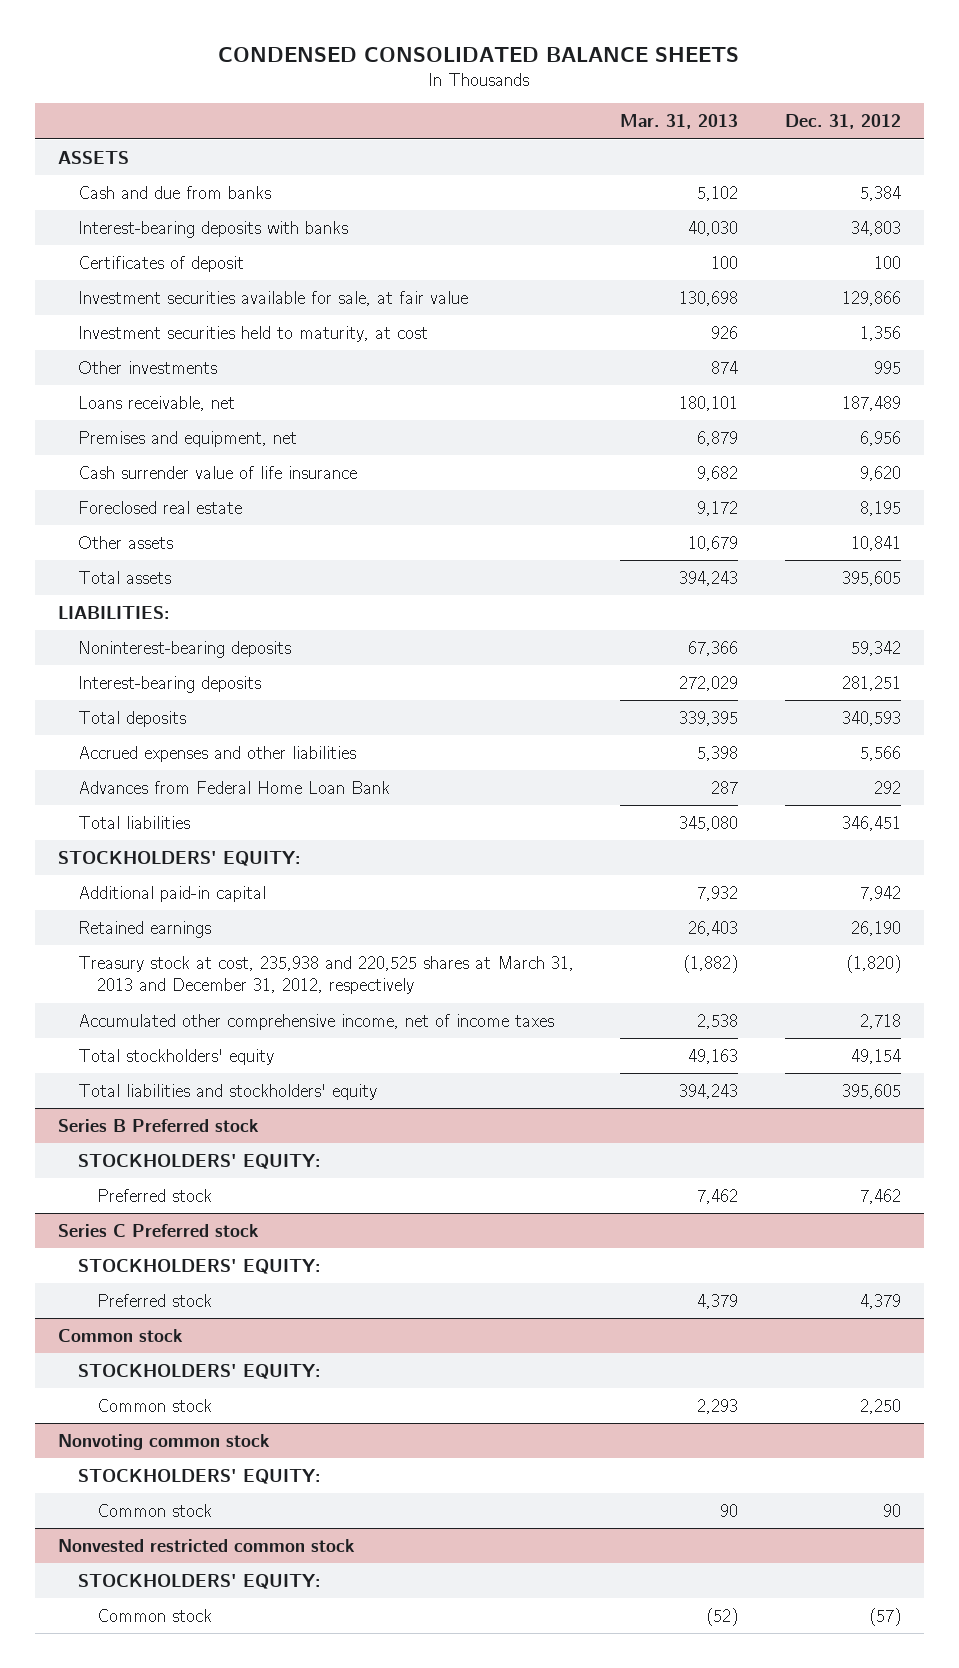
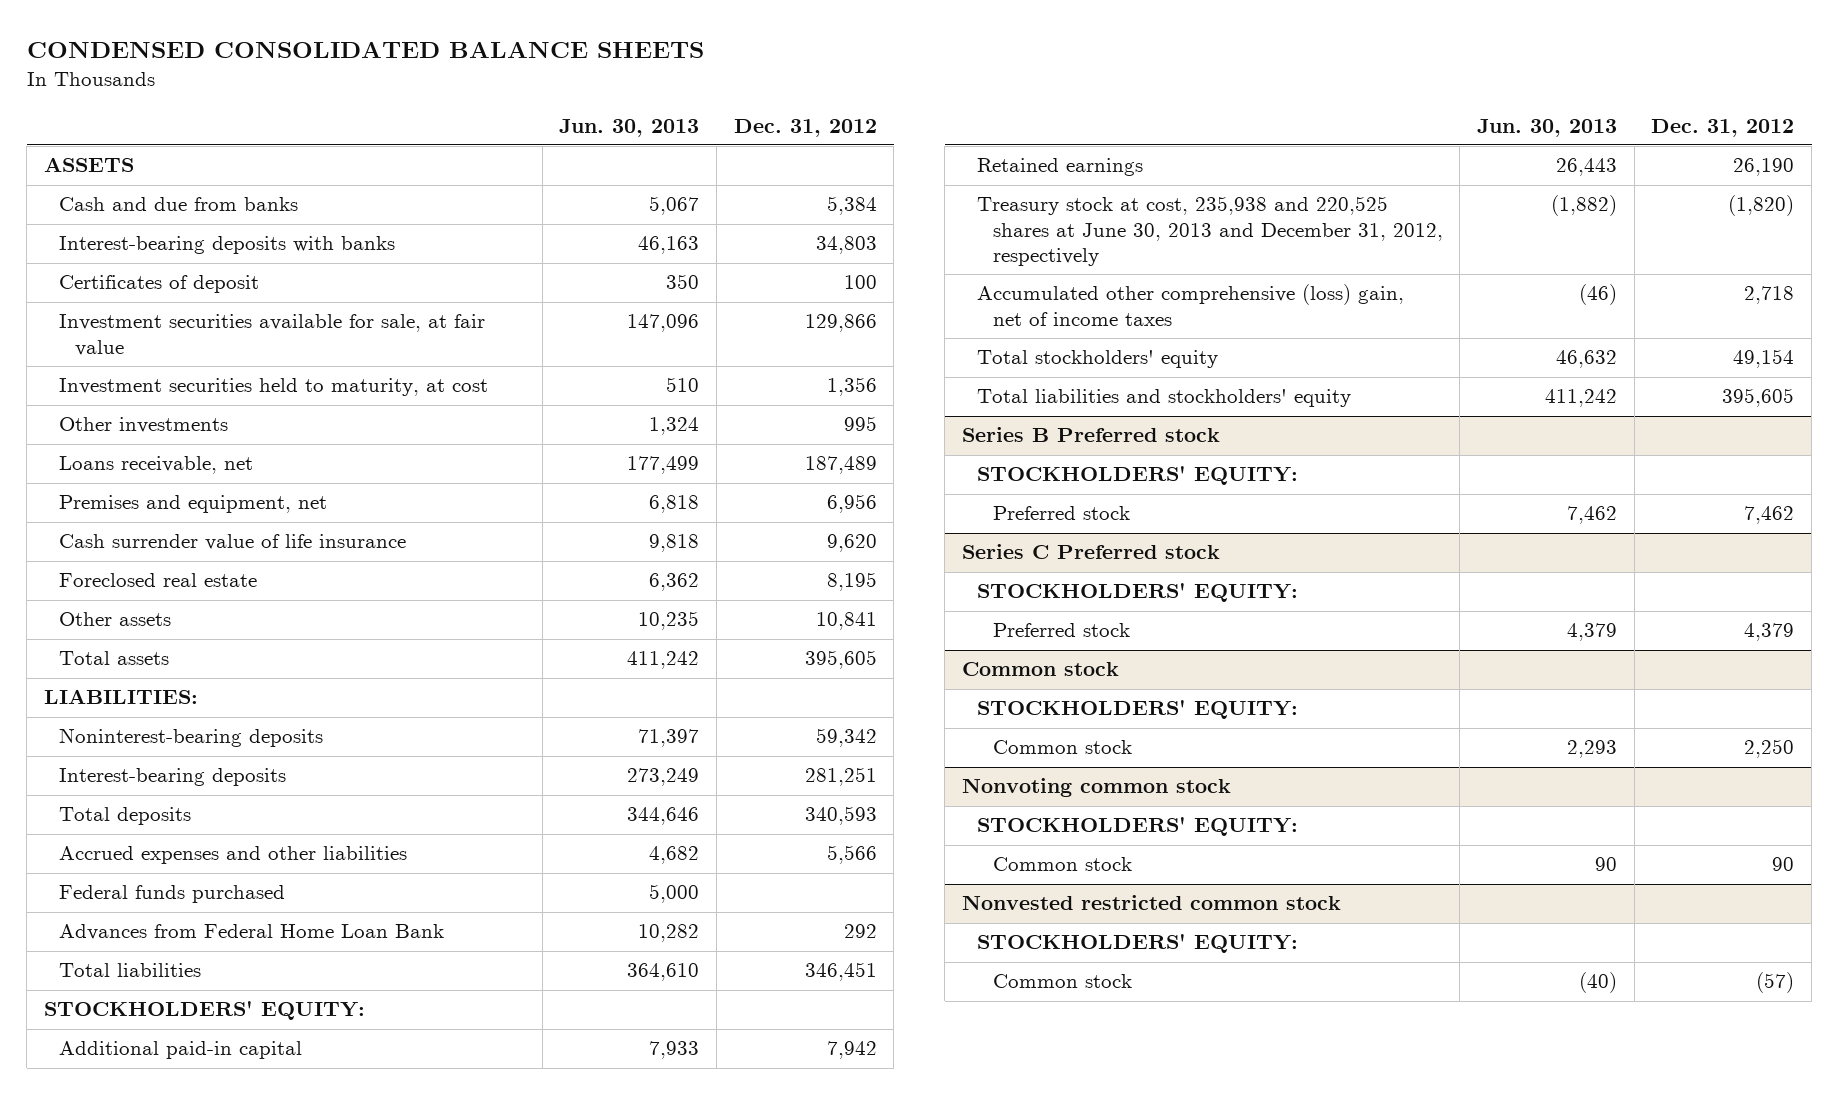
[620,114,739,130] Mar. 31, 2013 -> none
none -> [559,118,700,137] Jun. 30, 2013
none -> [59,885,286,904] Federal funds purchased
[77,955,574,995] Treasury stock at cost, 235,938 and 220,525 shares at March 31, 2013 and December 31, 2012, respectively -> [977,196,1443,267] Treasury stock at cost, 235,938 and 220,525 shares at June 30, 2013 and December 31, 2012, respectively
[77,1013,554,1030] Accumulated other comprehensive income, net of income taxes -> [977,284,1405,326] Accumulated other comprehensive (loss) gain, net of income taxes

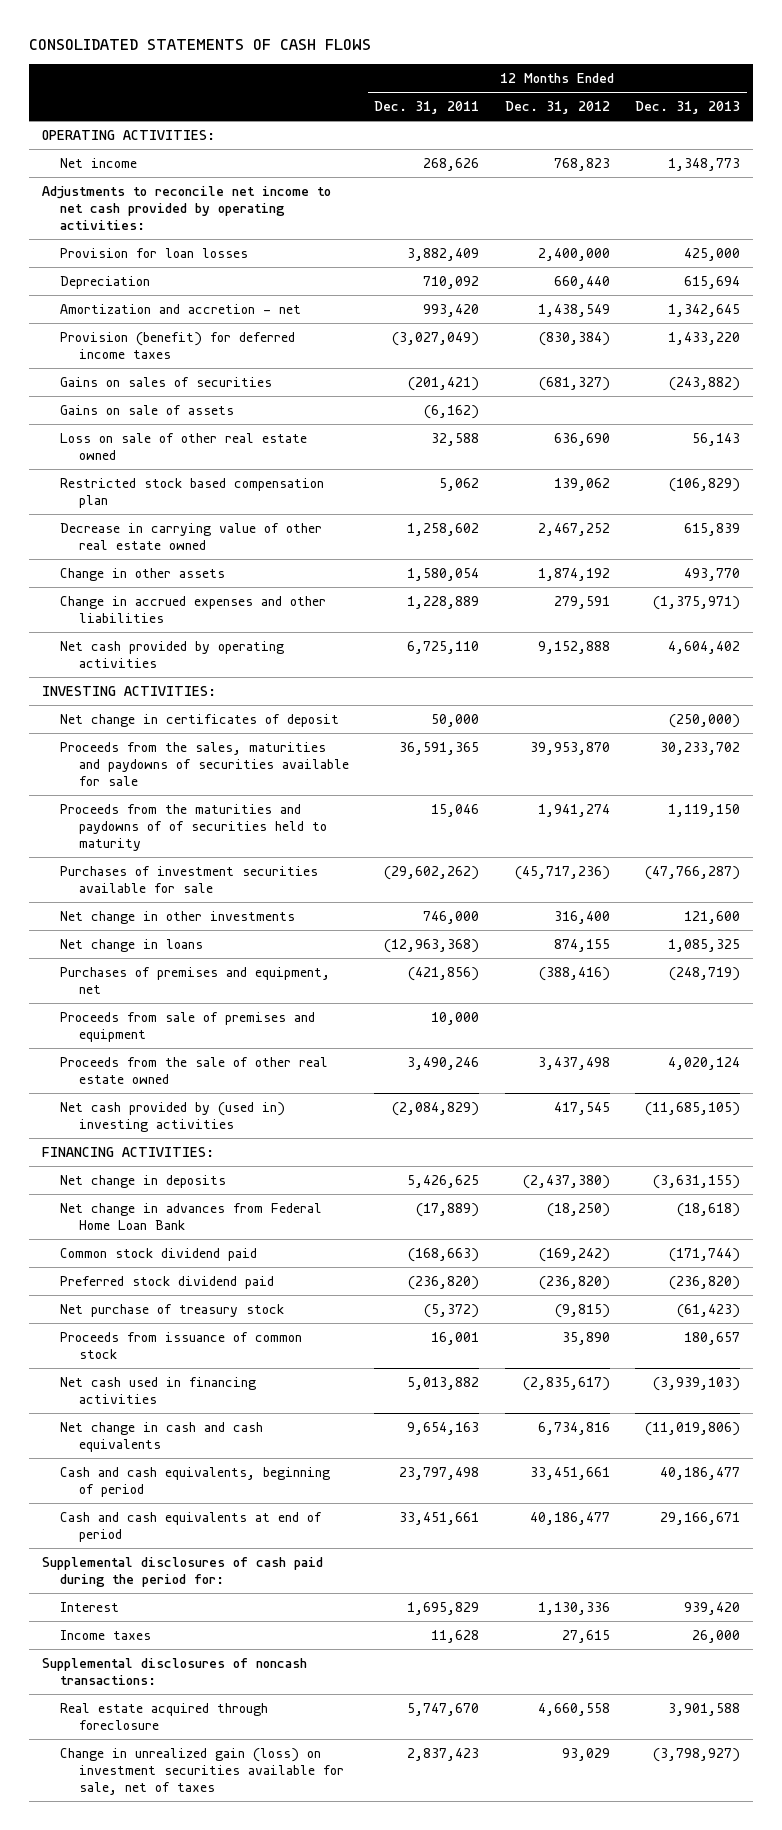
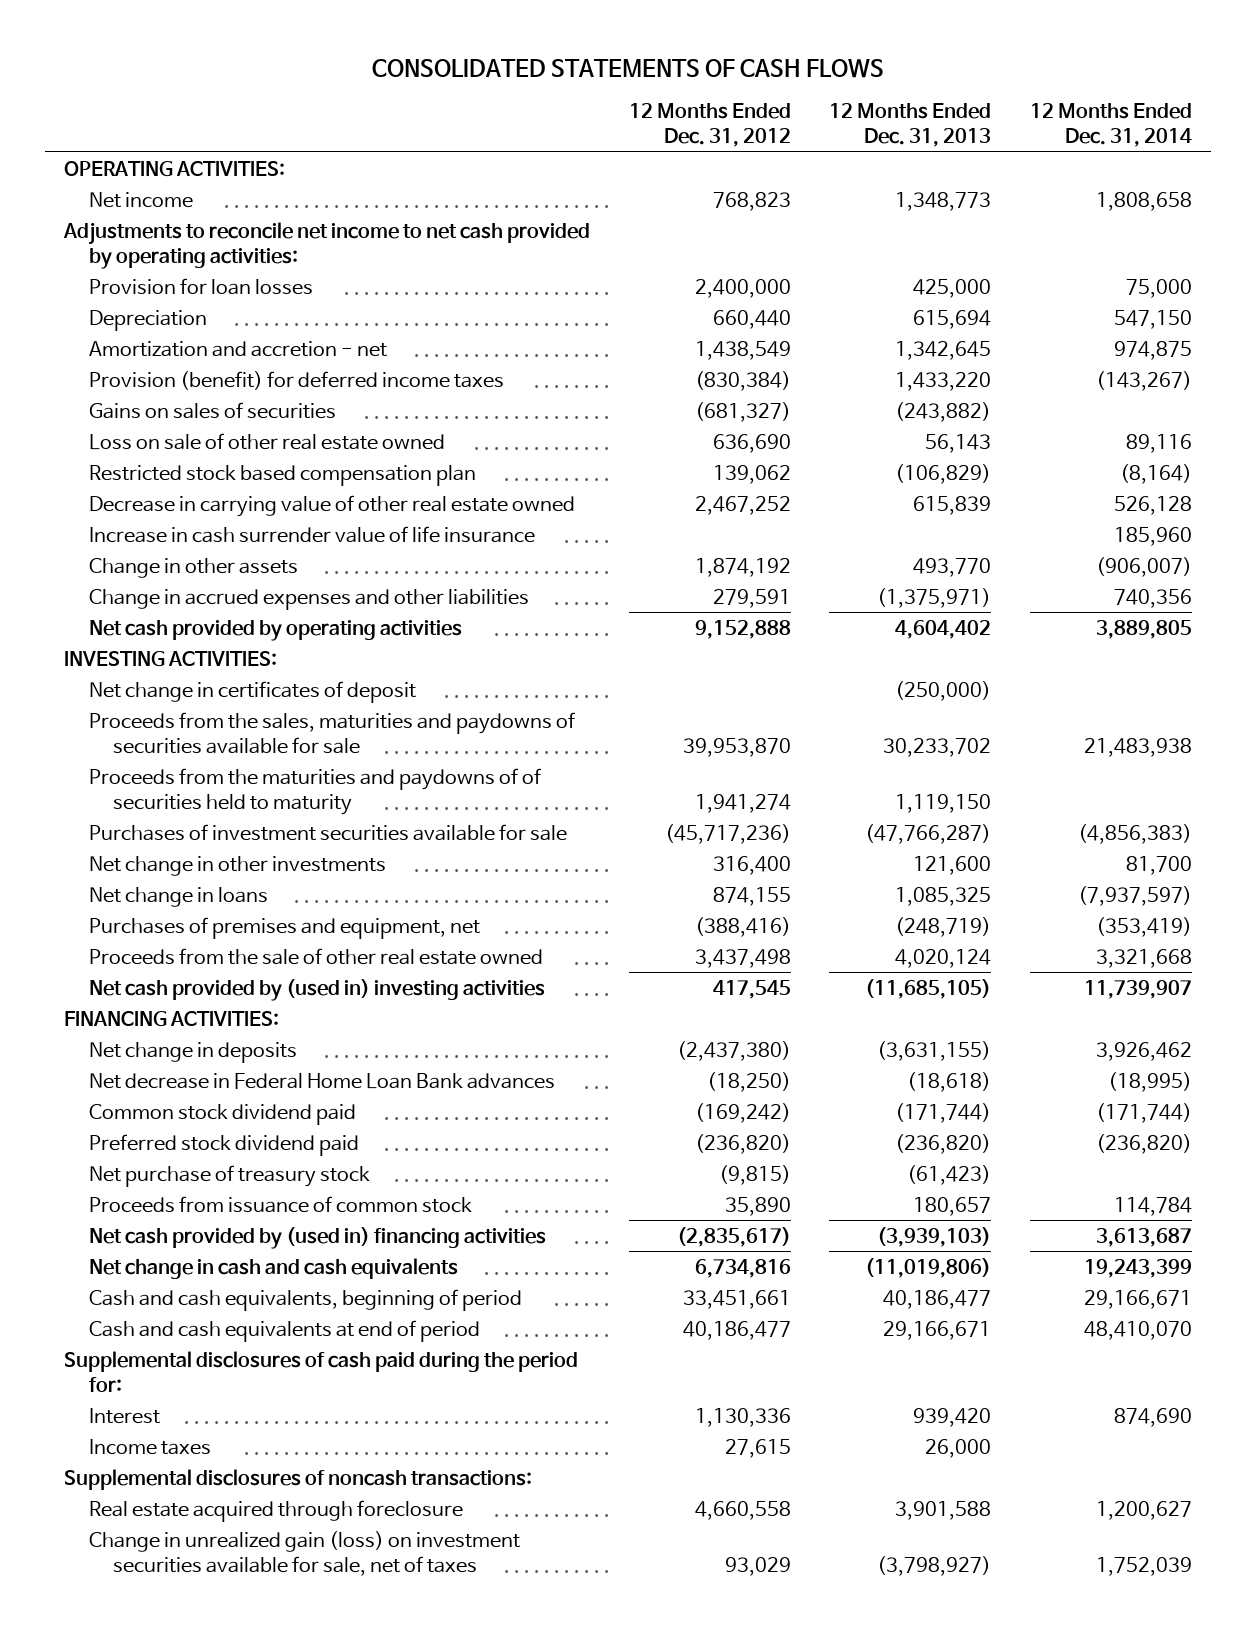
[374,100,480,114] Dec. 31, 2011 -> none
none -> [1029,103,1192,148] 12 Months Ended Dec. 31, 2014
[60,404,235,415] Gains on sale of assets -> none
none -> [88,525,535,543] Increase in cash surrender value of life insurance
[60,1011,316,1042] Proceeds from sale of premises and equipment -> none
[60,1202,323,1230] Net change in advances from Federal Home Loan Bank -> [88,1072,555,1089] Net decrease in Federal Home Loan Bank advances
[60,1376,257,1404] Net cash used in financing activities -> [88,1226,546,1249] Net cash provided by (used in) financing activities

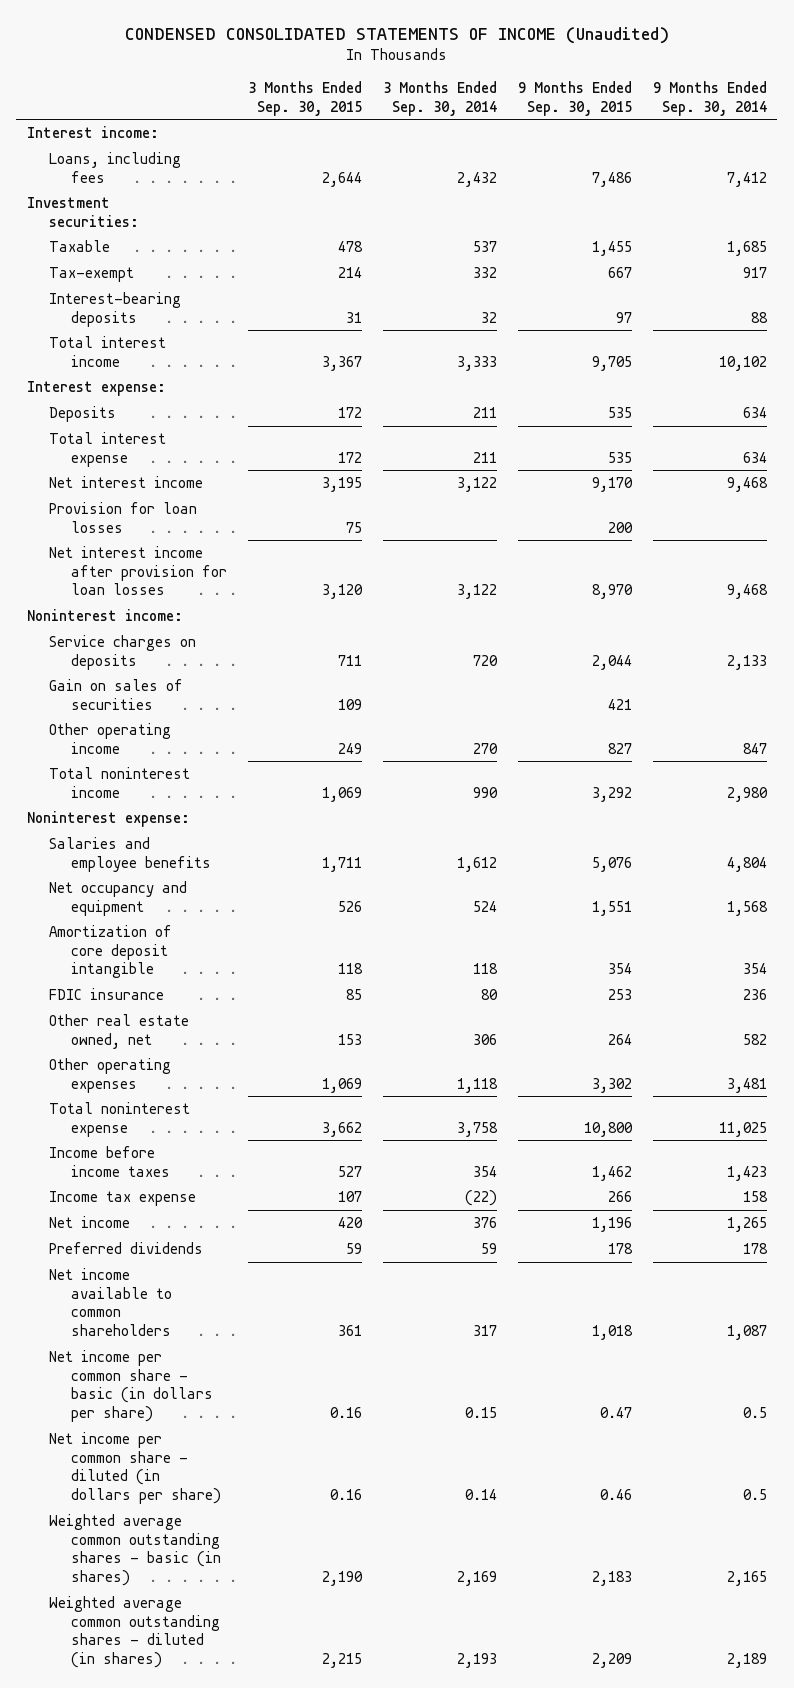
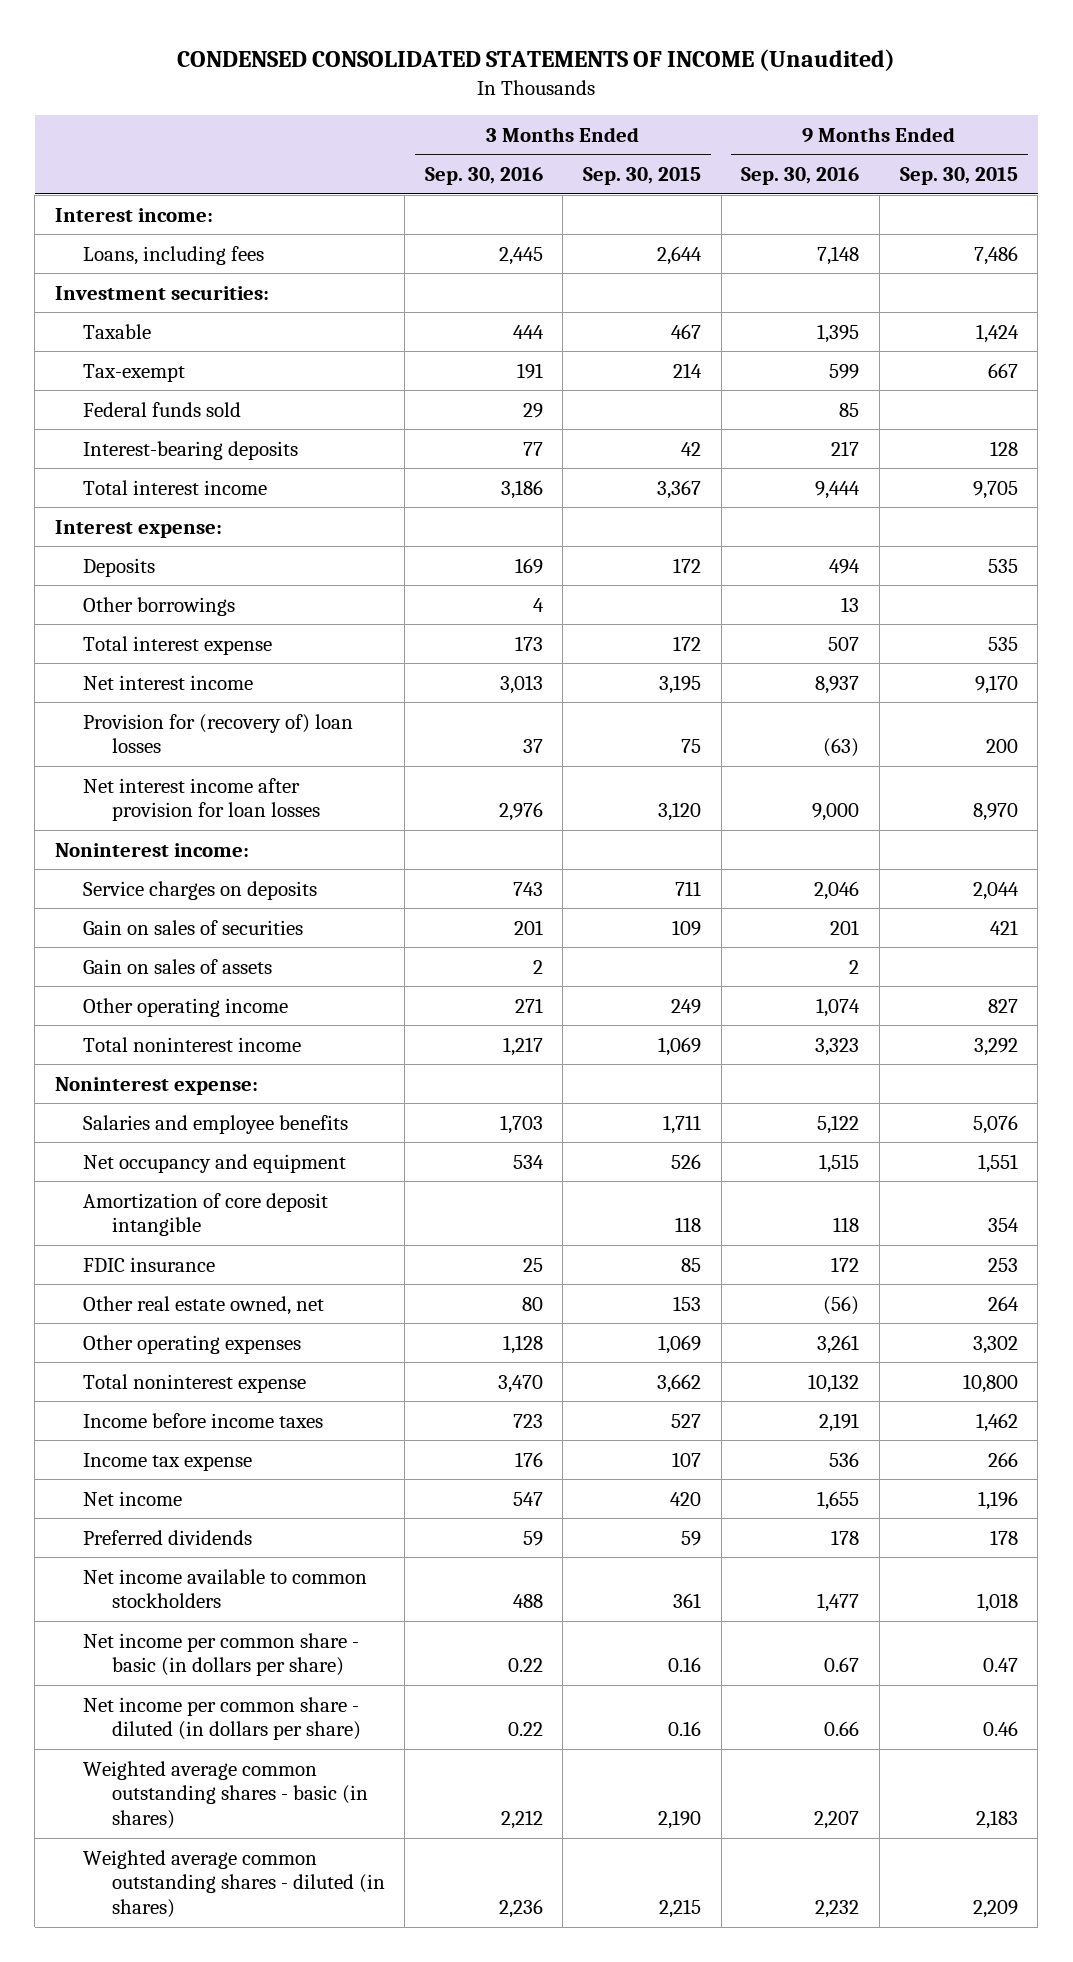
[382,81,497,116] 3 Months Ended Sep. 30, 2014 -> none
[652,81,767,116] 9 Months Ended Sep. 30, 2014 -> none
none -> [424,166,543,185] Sep. 30, 2016
none -> [741,166,860,185] Sep. 30, 2016
[337,240,363,252] 478 -> [671,323,702,339] 467
[591,240,632,256] 1,455 -> [975,323,1019,343] 1,424
none -> [83,401,242,417] Federal funds sold
[345,311,362,323] 31 -> [681,441,702,456] 42
[615,311,632,323] 97 -> [989,440,1018,456] 128
none -> [83,596,236,616] Other borrowings
[48,501,197,533] Provision for loan losses -> [83,713,354,754] Provision for (recovery of) loan losses
none -> [83,958,273,974] Gain on sales of assets
[48,1267,173,1337] Net income available to common shareholders -> [83,1568,368,1609] Net income available to common stockholders

